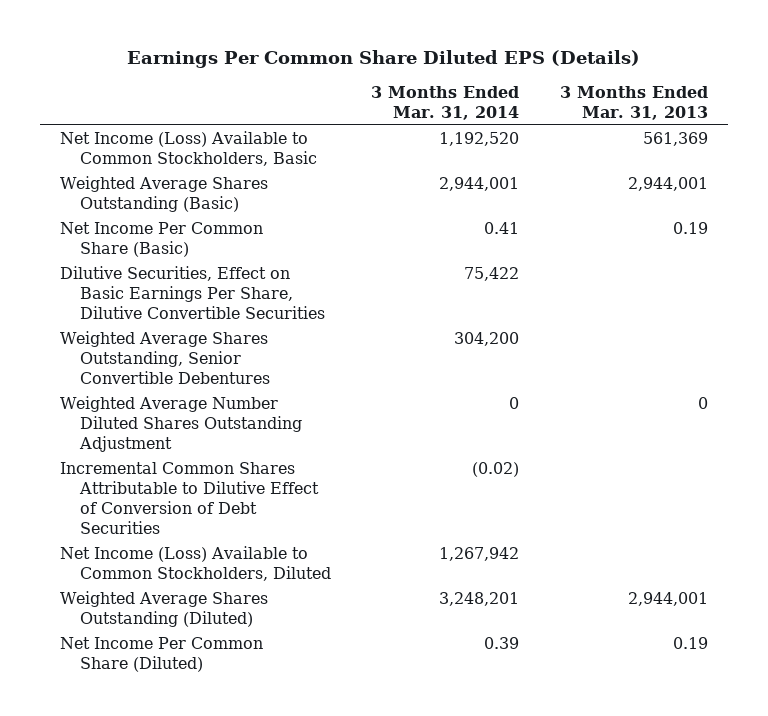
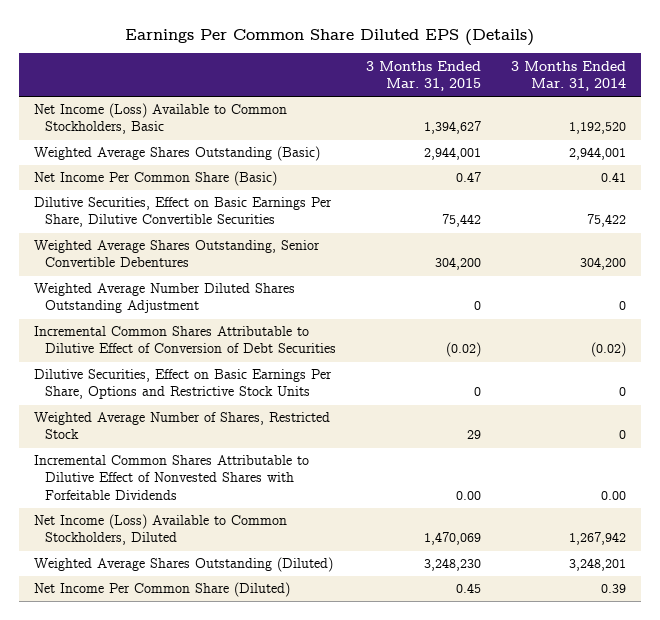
[559,86,708,121] 3 Months Ended Mar. 31, 2013 -> none
none -> [365,60,481,91] 3 Months Ended Mar. 31, 2015
none -> [34,369,333,400] Dilutive Securities, Effect on Basic Earnings Per Share, Options and Restrictive Stock Units
none -> [34,412,331,440] Weighted Average Number of Shares, Restricted Stock
none -> [34,455,310,500] Incremental Common Shares Attributable to Dilutive Effect of Nonvested Shares with Forfeitable Dividends

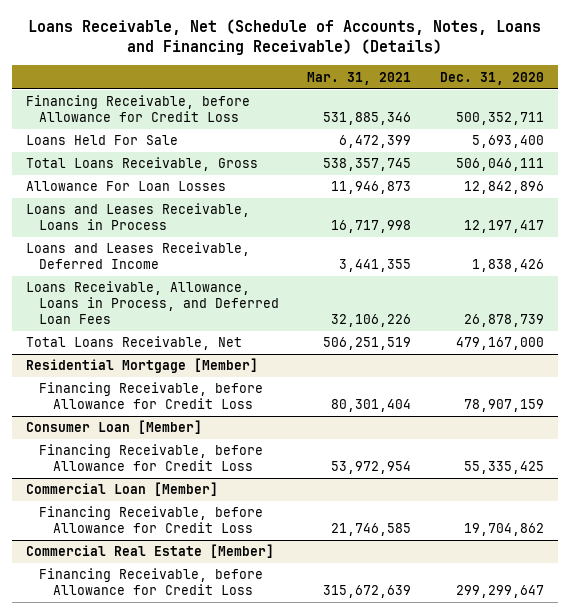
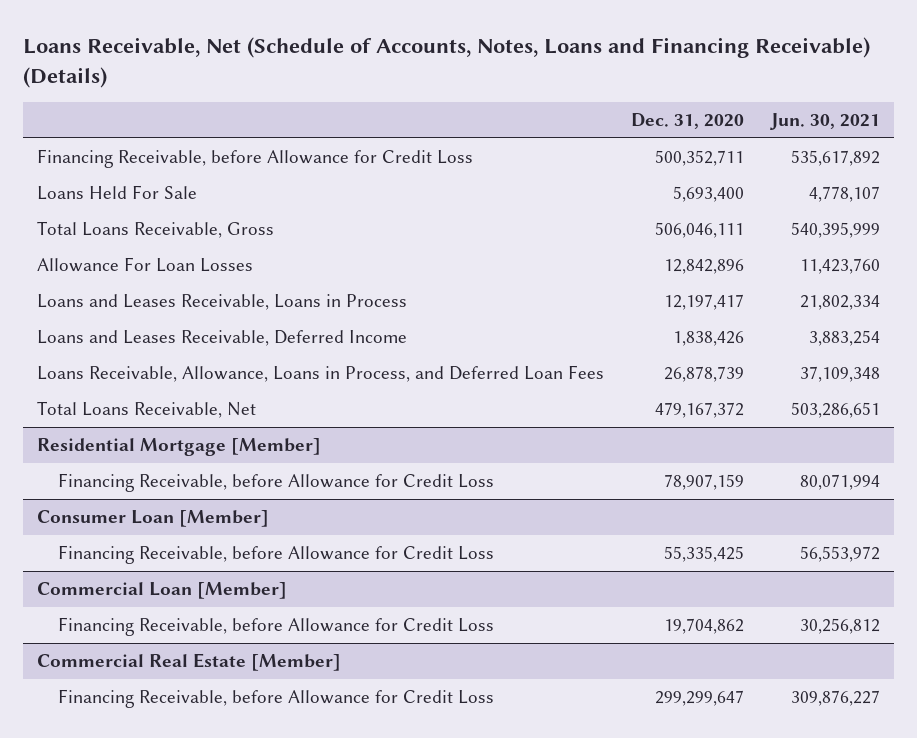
[307,71,412,85] Mar. 31, 2021 -> none
none -> [770,113,881,131] Jun. 30, 2021
[455,337,544,351] 479,167,000 -> [655,402,745,419] 479,167,372

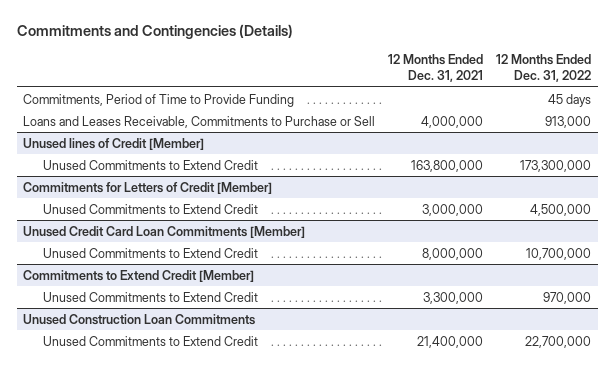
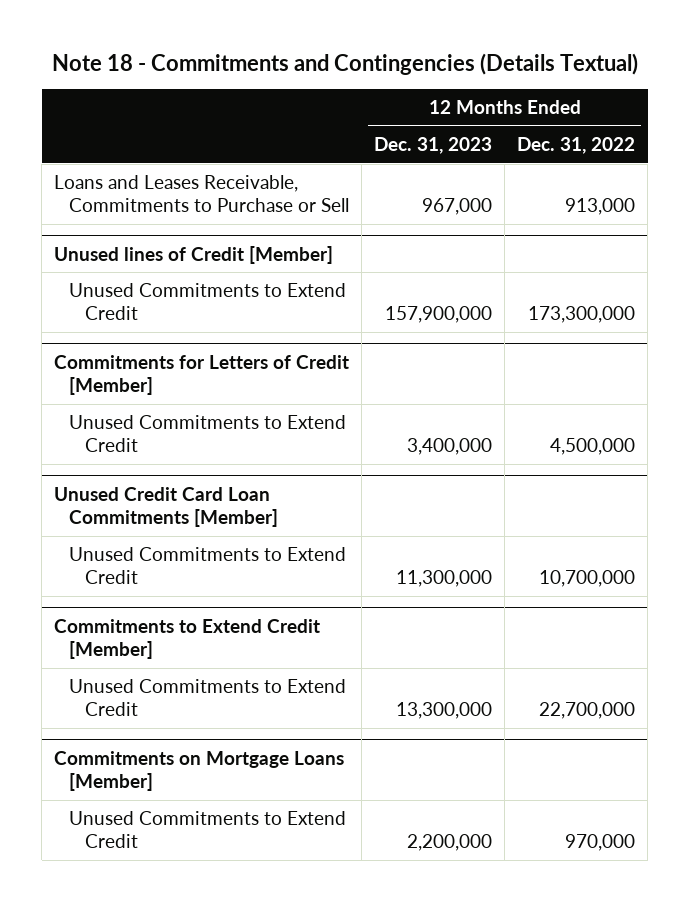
[16,24,293,40] Commitments and Contingencies (Details) -> [51,52,638,75] Note 18 - Commitments and Contingencies (Details Textual)
[388,54,484,82] 12 Months Ended Dec. 31, 2021 -> none
none -> [374,137,493,155] Dec. 31, 2023
[23,93,295,107] Commitments, Period of Time to Provide Funding -> none
[42,291,258,302] Unused Commitments to Extend Credit -> none
[23,313,256,325] Unused Construction Loan Commitments -> none
none -> [54,750,345,792] Commitments on Mortgage Loans [Member]
none -> [69,811,347,849] Unused Commitments to Extend Credit

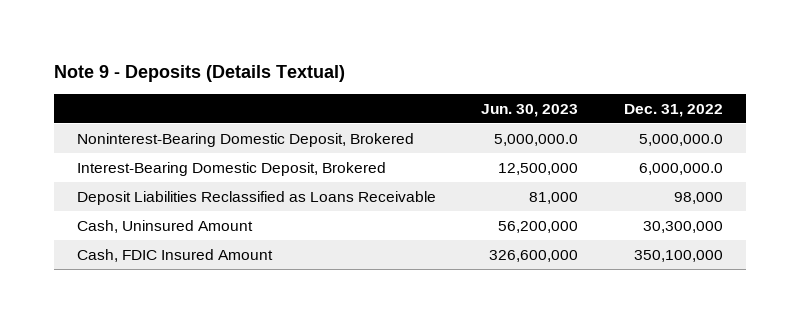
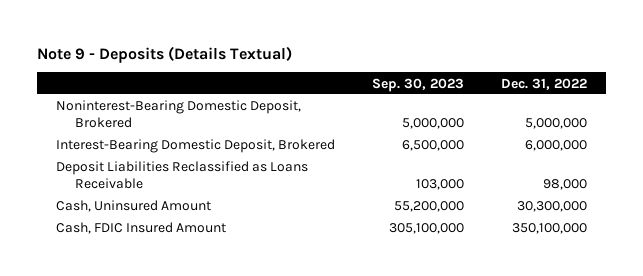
[481,103,579,117] Jun. 30, 2023 -> none
none -> [372,77,465,92] Sep. 30, 2023
[639,133,724,146] 5,000,000.0 -> [525,118,588,130] 5,000,000
[639,162,724,175] 6,000,000.0 -> [525,140,588,152] 6,000,000

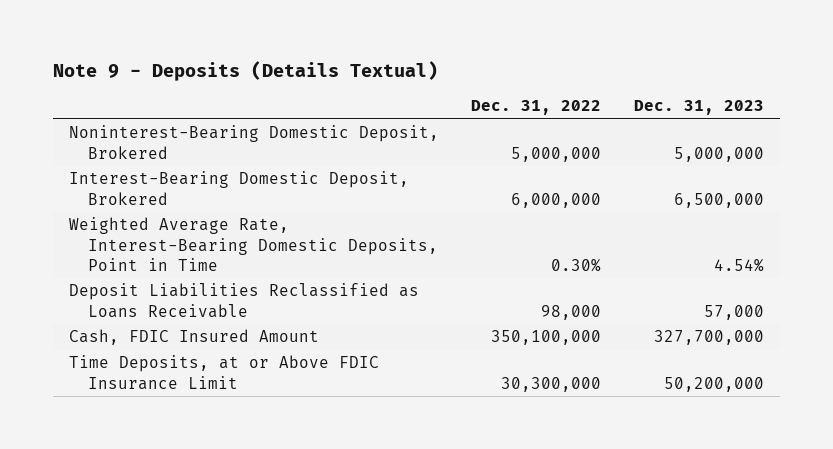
[372,77,465,92] Sep. 30, 2023 -> none
none -> [633,100,764,116] Dec. 31, 2023
none -> [69,217,439,271] Weighted Average Rate, Interest-Bearing Domestic Deposits, Point in Time
[55,200,211,213] Cash, Uninsured Amount -> none
none -> [69,355,380,390] Time Deposits, at or Above FDIC Insurance Limit

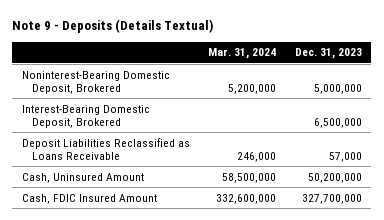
[471,100,602,116] Dec. 31, 2022 -> none
none -> [208,48,277,60] Mar. 31, 2024
[69,217,439,271] Weighted Average Rate, Interest-Bearing Domestic Deposits, Point in Time -> none
none -> [21,172,144,183] Cash, Uninsured Amount
[69,355,380,390] Time Deposits, at or Above FDIC Insurance Limit -> none

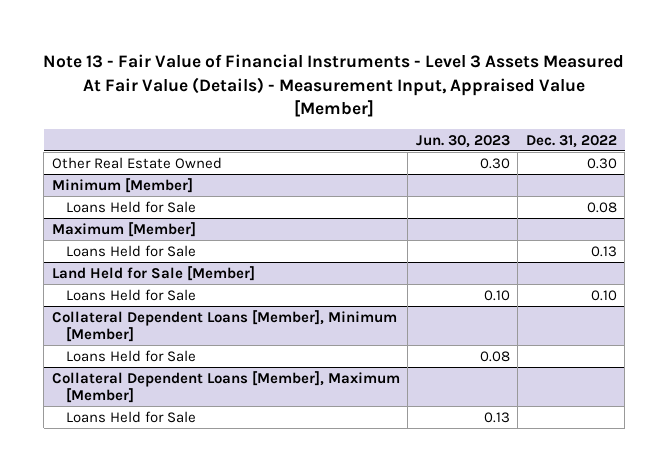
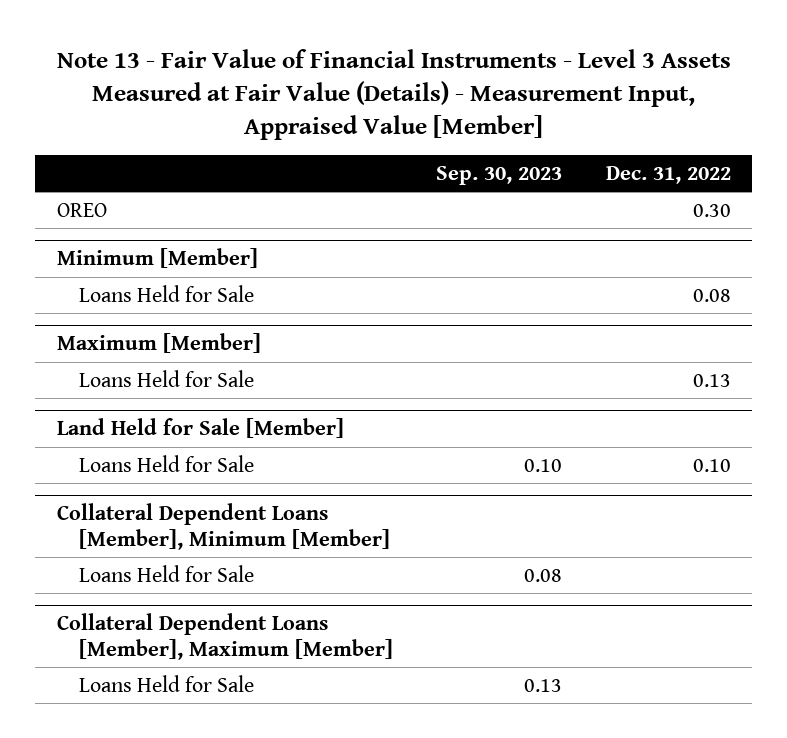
[43,54,625,118] Note 13 - Fair Value of Financial Instruments - Level 3 Assets Measured At Fair Value (Details) - Measurement Input, Appraised Value [Member] -> [56,49,731,141] Note 13 - Fair Value of Financial Instruments - Level 3 Assets Measured at Fair Value (Details) - Measurement Input, Appraised Value [Member]
[415,134,510,148] Jun. 30, 2023 -> none
none -> [436,165,563,185] Sep. 30, 2023
[51,156,222,169] Other Real Estate Owned -> [56,202,107,217] OREO

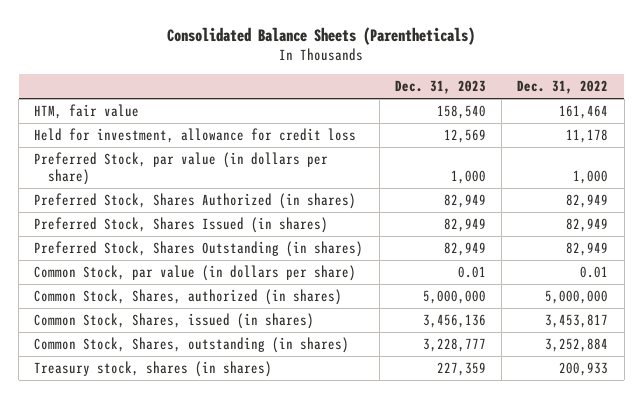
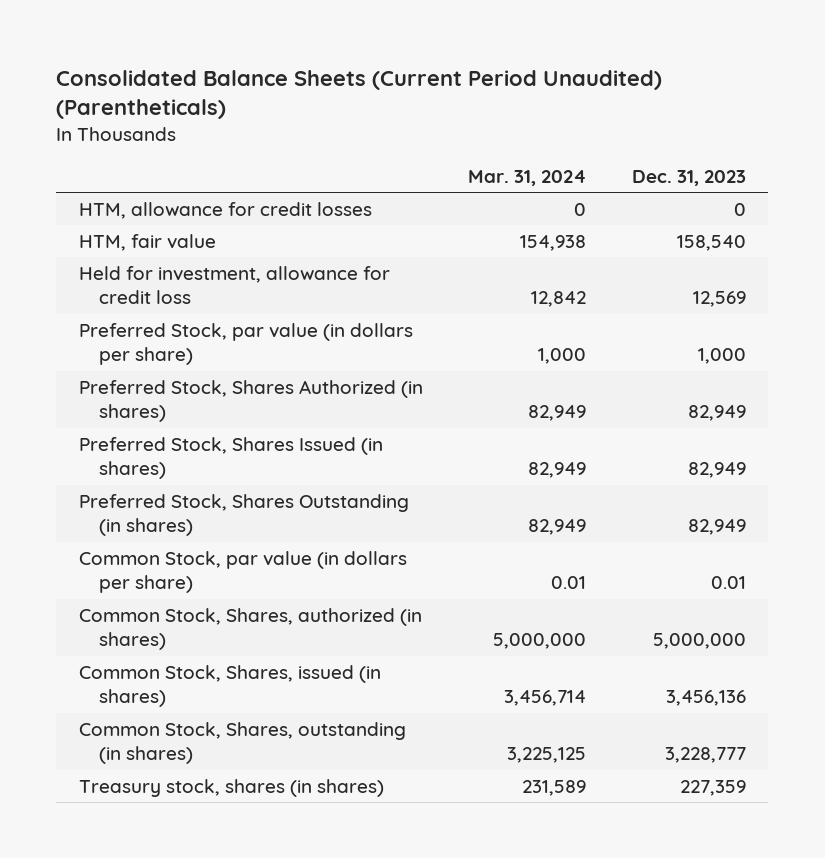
[167,26,476,45] Consolidated Balance Sheets (Parentheticals) -> [56,69,663,120] Consolidated Balance Sheets (Current Period Unaudited) (Parentheticals)
[517,80,609,95] Dec. 31, 2022 -> none
none -> [468,169,587,186] Mar. 31, 2024
none -> [78,201,372,219] HTM, allowance for credit losses

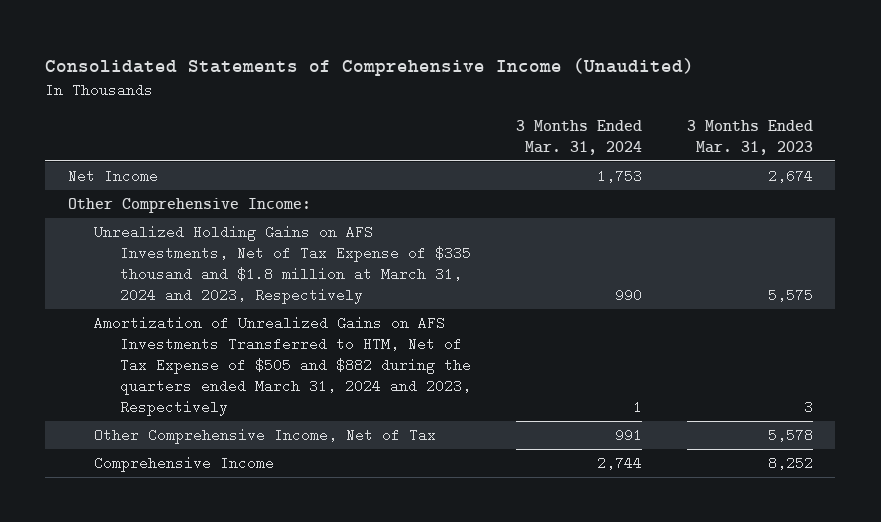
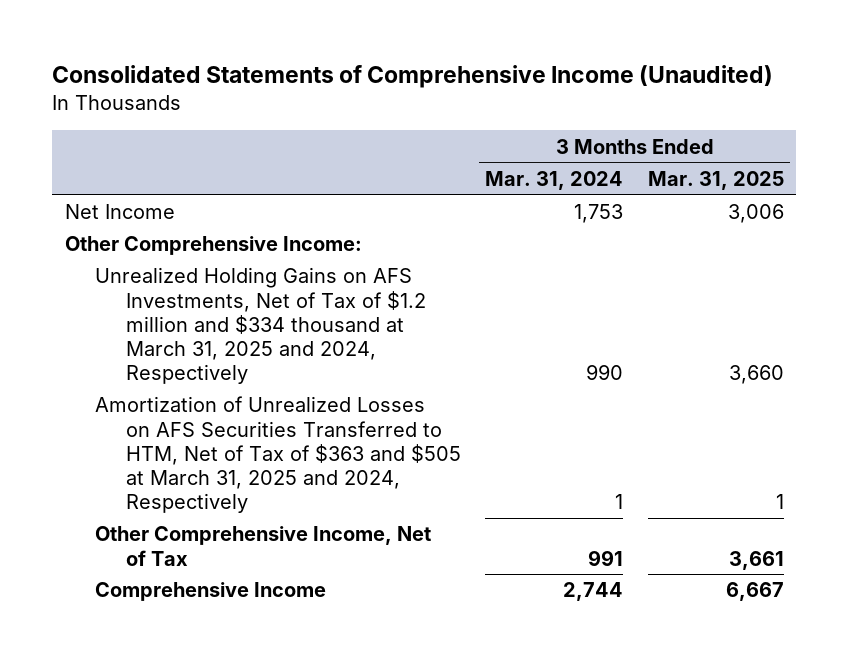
[686,119,813,155] 3 Months Ended Mar. 31, 2023 -> none
none -> [647,170,784,190] Mar. 31, 2025
[94,225,472,305] Unrealized Holding Gains on AFS Investments, Net of Tax Expense of $335 thousand and $1.8 million at March 31, 2024 and 2023, Respectively -> [95,267,427,385] Unrealized Holding Gains on AFS Investments, Net of Tax of $1.2 million and $334 thousand at March 31, 2025 and 2024, Respectively
[94,316,472,417] Amortization of Unrealized Gains on AFS Investments Transferred to HTM, Net of Tax Expense of $505 and $882 during the quarters ended March 31, 2024 and 2023, Respectively -> [95,396,462,514] Amortization of Unrealized Losses on AFS Securities Transferred to HTM, Net of Tax of $363 and $505 at March 31, 2025 and 2024, Respectively

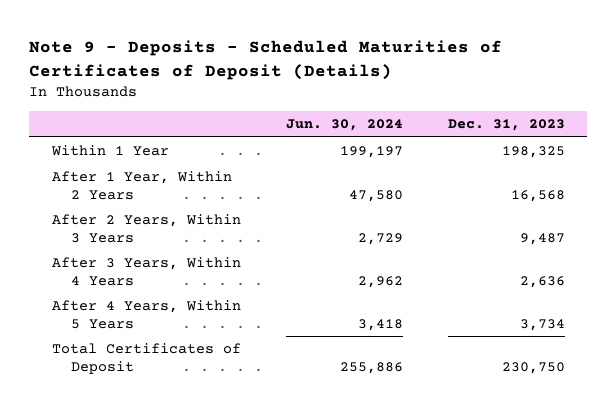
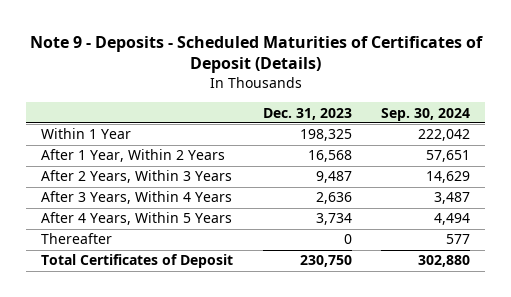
[285,119,403,132] Jun. 30, 2024 -> none
none -> [381,107,471,121] Sep. 30, 2024
none -> [41,233,113,245] Thereafter

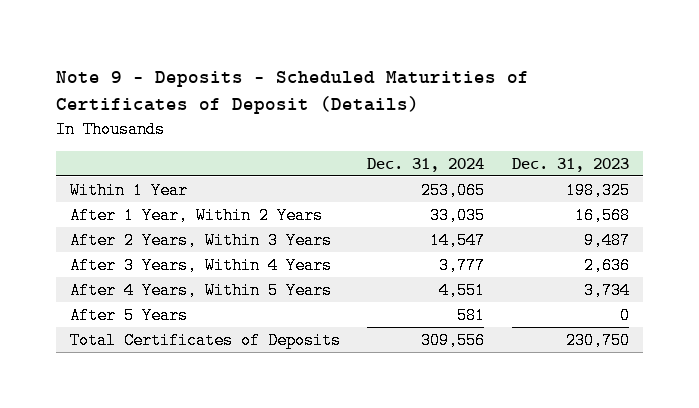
[381,107,471,121] Sep. 30, 2024 -> none
none -> [367,157,485,172] Dec. 31, 2024
[41,233,113,245] Thereafter -> [69,306,188,324] After 5 Years
[41,254,234,269] Total Certificates of Deposit -> [69,331,341,349] Total Certificates of Deposits

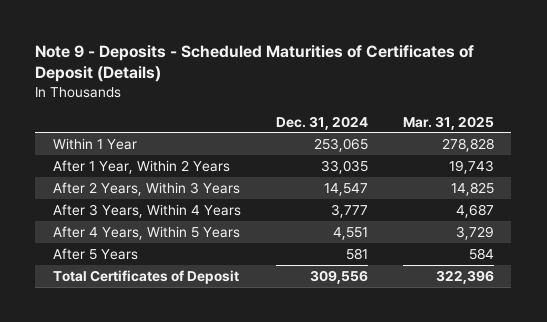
[512,157,630,172] Dec. 31, 2023 -> none
none -> [402,115,494,130] Mar. 31, 2025
[69,331,341,349] Total Certificates of Deposits -> [52,269,239,284] Total Certificates of Deposit

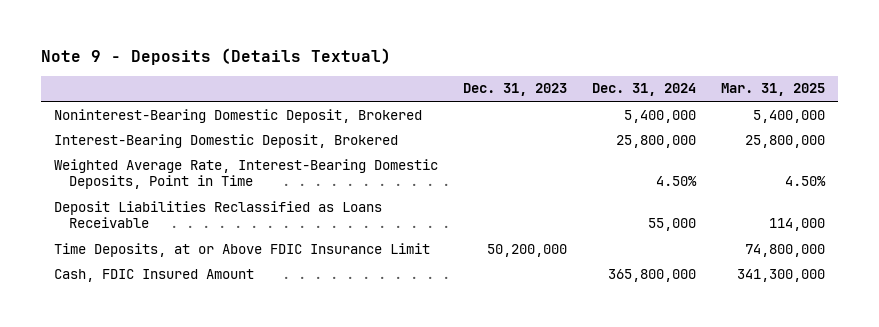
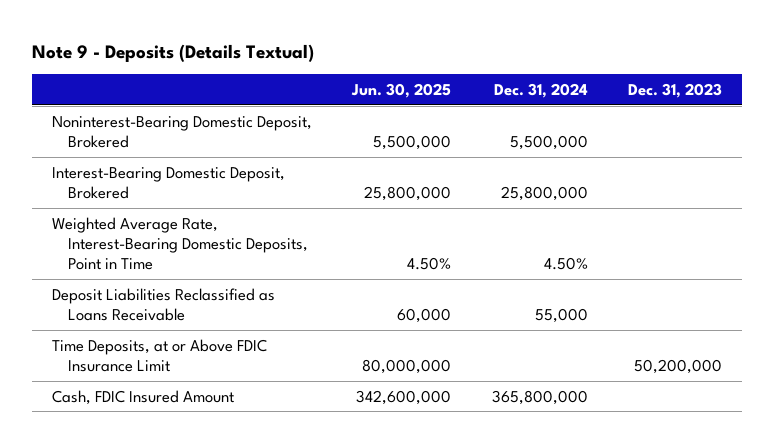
[721,83,826,97] Mar. 31, 2025 -> none
none -> [351,83,452,99] Jun. 30, 2025
[623,109,696,123] 5,400,000 -> [509,134,588,150] 5,500,000

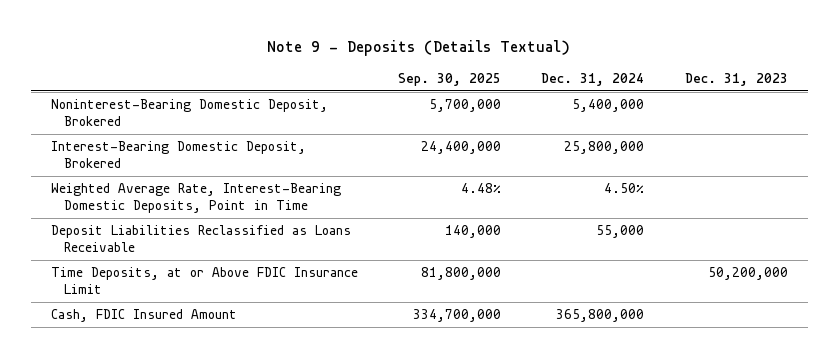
[351,83,452,99] Jun. 30, 2025 -> none
none -> [398,73,502,87] Sep. 30, 2025
[509,134,588,150] 5,500,000 -> [572,99,645,113] 5,400,000

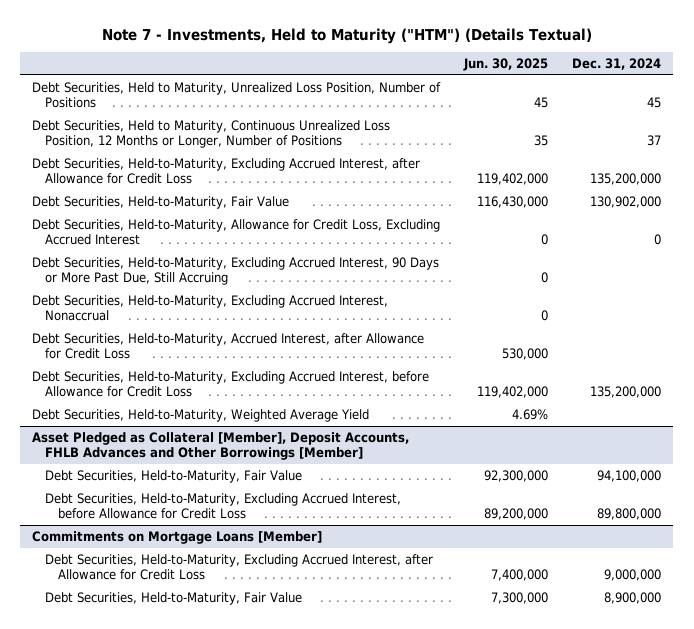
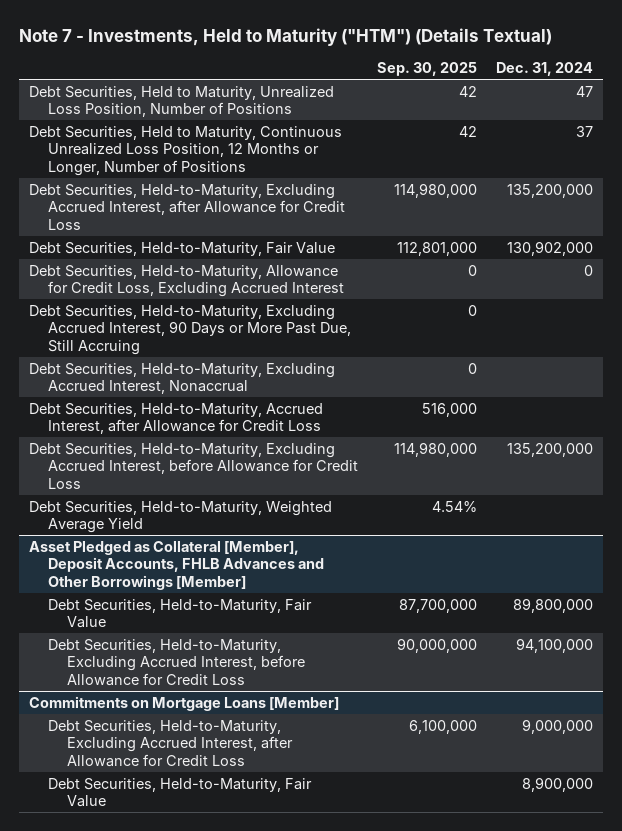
[463,58,549,72] Jun. 30, 2025 -> none
none -> [377,61,478,76] Sep. 30, 2025
[647,97,662,109] 45 -> [576,85,594,97] 47
[597,469,662,482] 94,100,000 -> [513,597,594,613] 89,800,000
[597,508,662,521] 89,800,000 -> [516,637,594,653] 94,100,000

